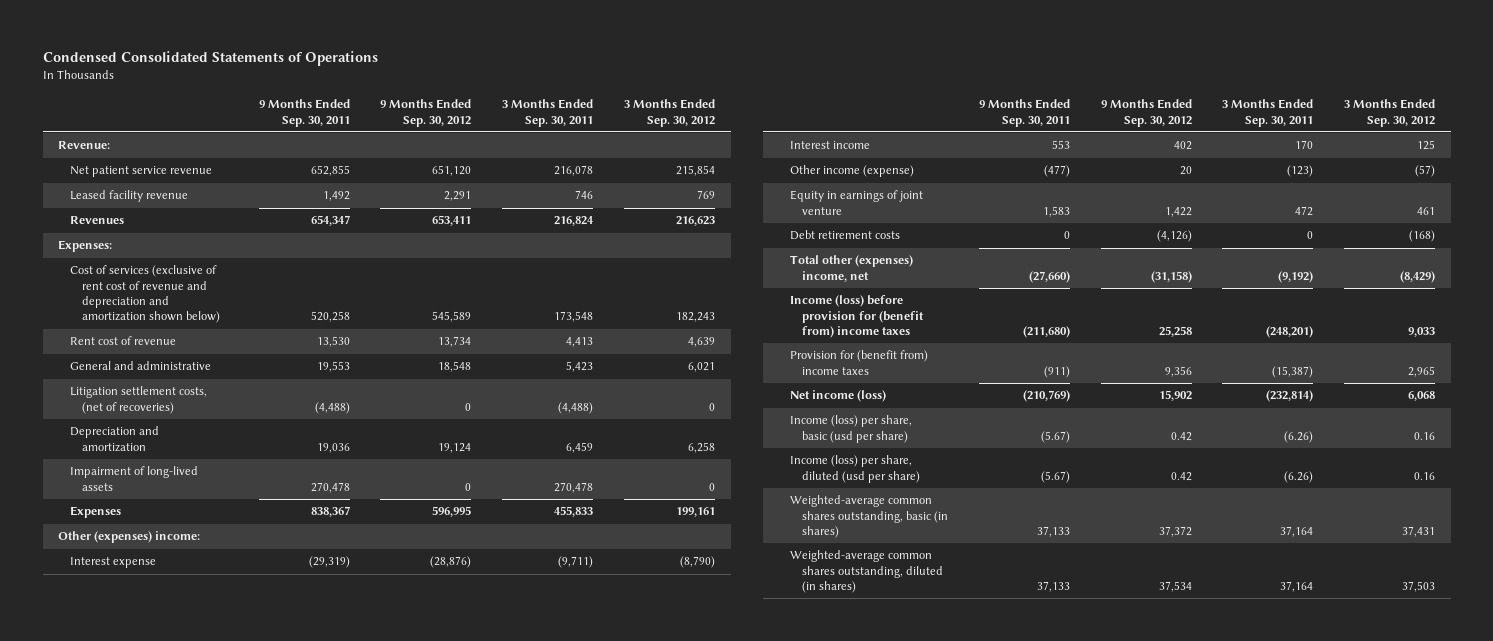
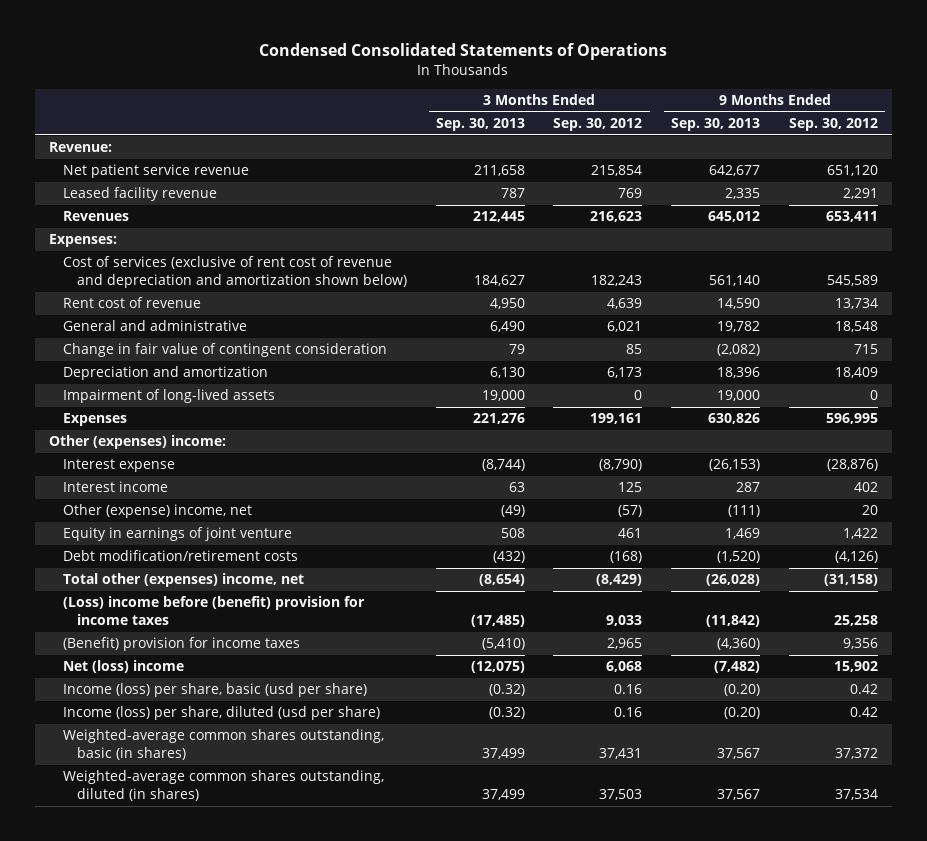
[258,99,350,127] 9 Months Ended Sep. 30, 2011 -> none
[502,99,594,127] 3 Months Ended Sep. 30, 2011 -> none
none -> [435,118,525,132] Sep. 30, 2013
none -> [671,118,761,132] Sep. 30, 2013
[69,386,207,414] Litigation settlement costs, (net of recoveries) -> none
none -> [63,343,388,358] Change in fair value of contingent consideration
[438,442,472,453] 19,124 -> [834,367,878,379] 18,409
[688,441,716,453] 6,258 -> [607,367,643,379] 6,173
[789,165,914,178] Other income (expense) -> [63,504,253,519] Other (expense) income, net
[789,230,900,241] Debt retirement costs -> [63,550,299,562] Debt modification/retirement costs
[789,295,924,339] Income (loss) before provision for (benefit from) income taxes -> [63,596,366,626] (Loss) income before (benefit) provision for income taxes
[789,350,928,375] Provision for (benefit from) income taxes -> [63,637,301,652] (Benefit) provision for income taxes
[789,390,886,403] Net income (loss) -> [63,660,185,674] Net (loss) income

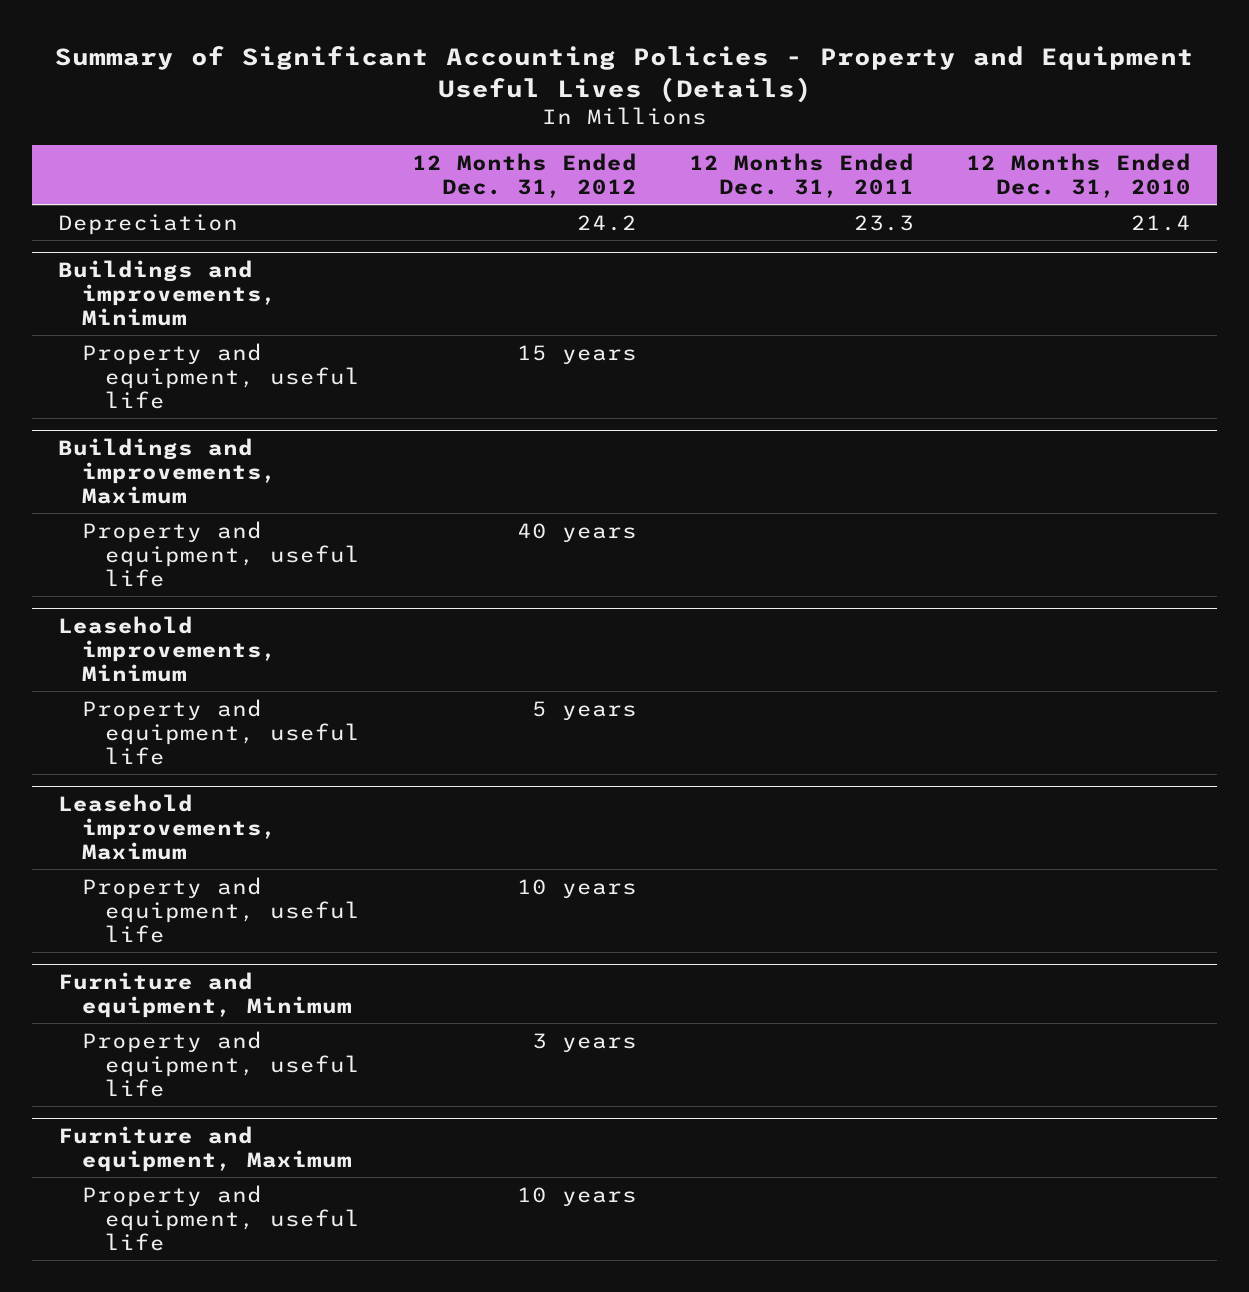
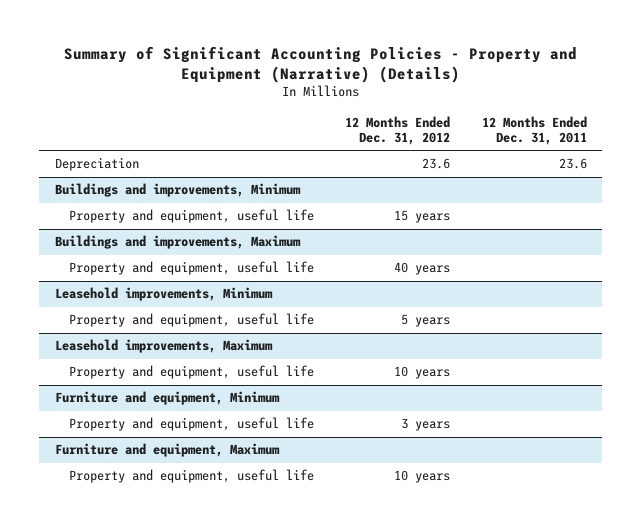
[54,45,1194,103] Summary of Significant Accounting Policies - Property and Equipment Useful Lives (Details) -> [63,45,577,83] Summary of Significant Accounting Policies - Property and Equipment (Narrative) (Details)
[966,152,1192,198] 12 Months Ended Dec. 31, 2010 -> none
[577,214,638,231] 24.2 -> [422,158,451,170] 23.6
[854,214,915,231] 23.3 -> [558,158,587,170] 23.6

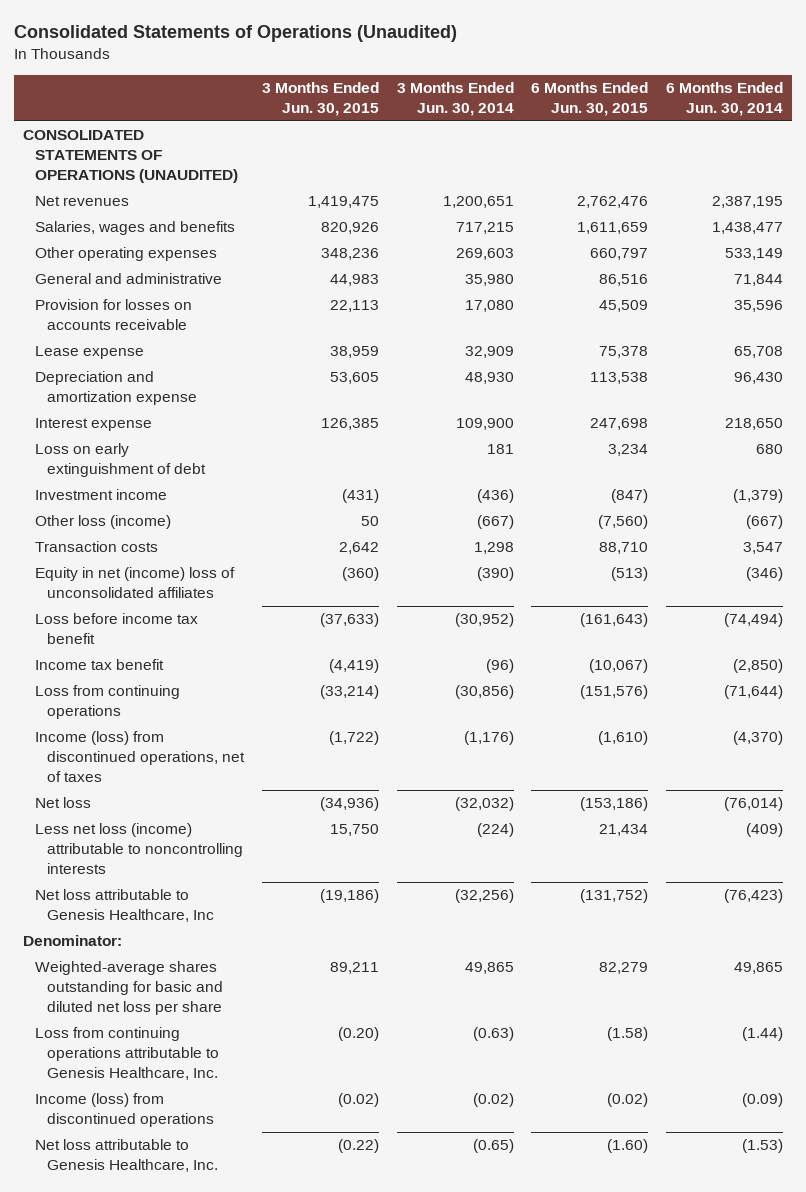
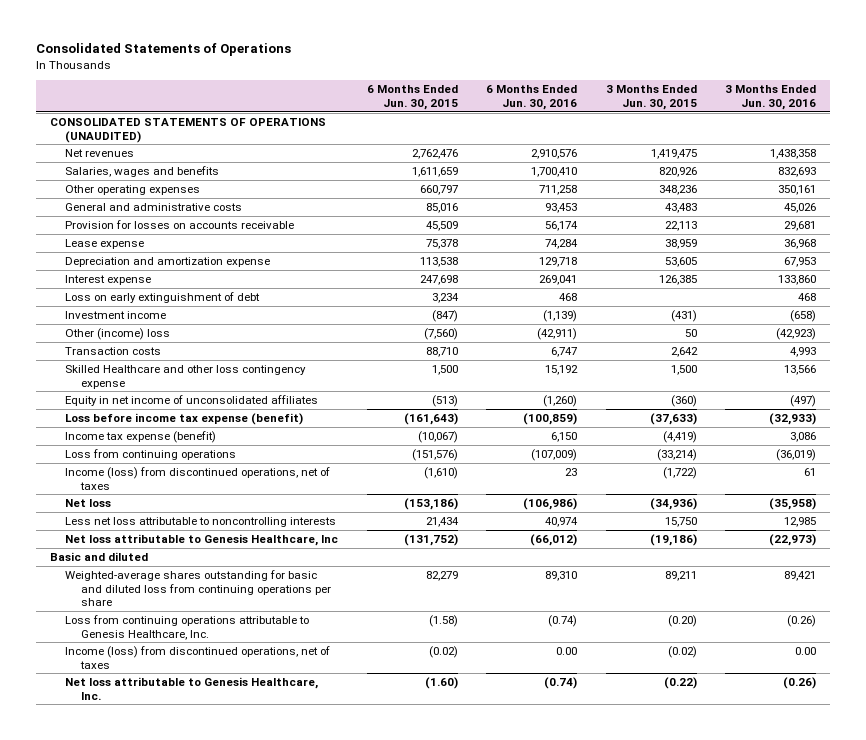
[13,25,457,43] Consolidated Statements of Operations (Unaudited) -> [35,43,291,57] Consolidated Statements of Operations
[396,82,514,117] 3 Months Ended Jun. 30, 2014 -> none
[666,82,784,117] 6 Months Ended Jun. 30, 2014 -> none
none -> [486,85,578,110] 6 Months Ended Jun. 30, 2016
none -> [725,85,817,110] 3 Months Ended Jun. 30, 2016
[34,273,222,285] General and administrative -> [65,202,243,211] General and administrative costs
[329,274,379,287] 44,983 -> [664,202,697,213] 43,483
[599,274,649,287] 86,516 -> [425,202,458,213] 85,016
[34,515,171,530] Other loss (income) -> [65,327,171,340] Other (income) loss
none -> [65,364,307,389] Skilled Healthcare and other loss contingency expense
[34,567,235,599] Equity in net (income) loss of unconsolidated affiliates -> [65,394,319,406] Equity in net income of unconsolidated affiliates
[34,613,198,645] Loss before income tax benefit -> [65,412,304,425] Loss before income tax expense (benefit)
[34,659,164,671] Income tax benefit -> [65,430,217,443] Income tax expense (benefit)
[34,823,244,875] Less net loss (income) attributable to noncontrolling interests -> [65,516,337,527] Less net loss attributable to noncontrolling interests
[22,935,122,947] Denominator: -> [50,551,149,561] Basic and diluted
[34,961,224,1016] Weighted-average shares outstanding for basic and diluted net loss per share -> [65,569,331,607] Weighted-average shares outstanding for basic and diluted loss from continuing operations per share
[34,1093,215,1128] Income (loss) from discontinued operations -> [65,645,331,669] Income (loss) from discontinued operations, net of taxes

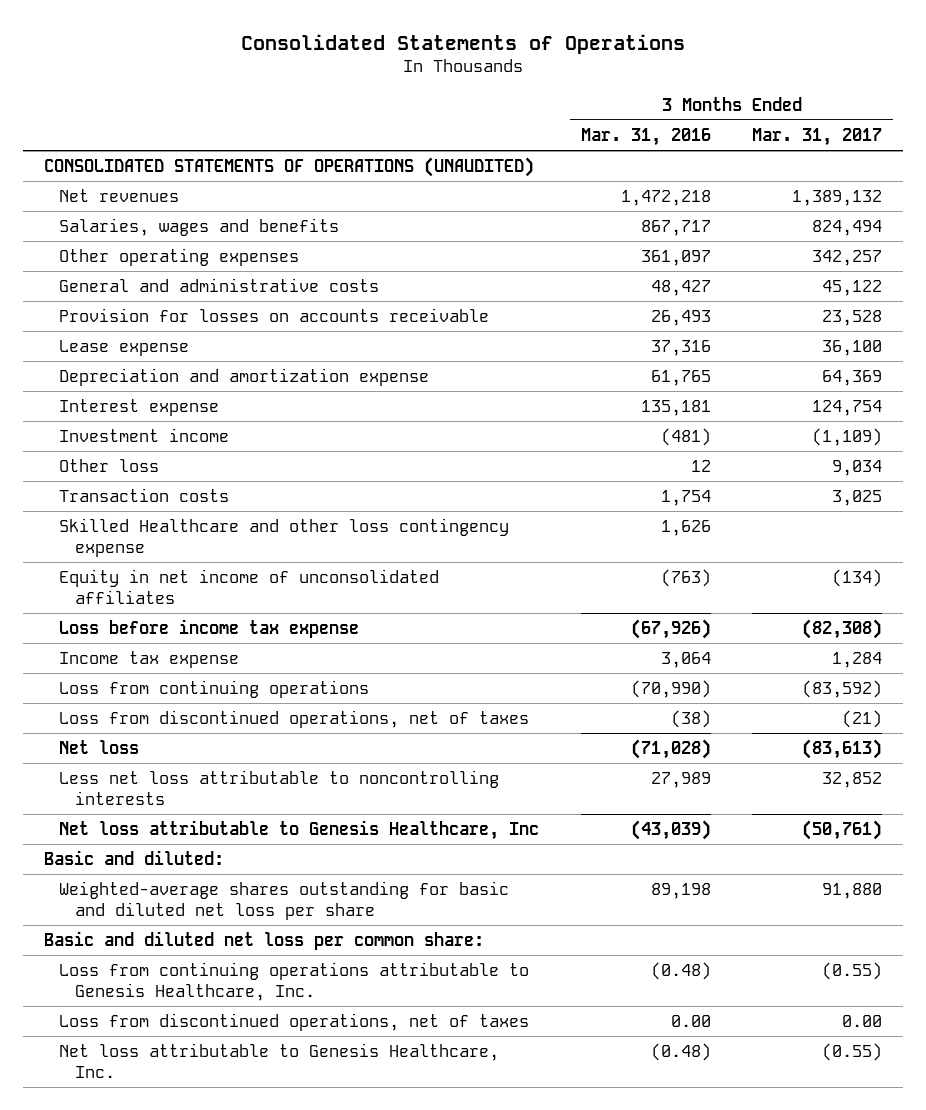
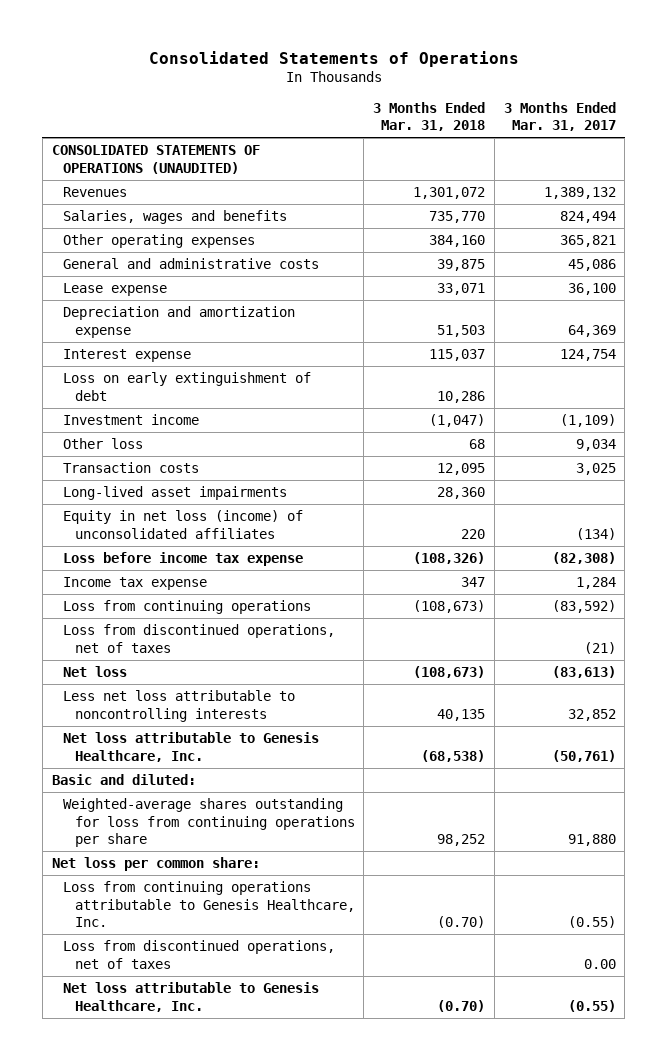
[580,128,711,147] Mar. 31, 2016 -> none
none -> [373,101,486,132] 3 Months Ended Mar. 31, 2018
[59,189,180,203] Net revenues -> [63,187,128,198] Revenues
[59,308,490,323] Provision for losses on accounts receivable -> none
[812,250,883,267] 342,257 -> [559,235,616,248] 365,821
[822,280,883,297] 45,122 -> [567,259,616,272] 45,086
none -> [63,372,312,401] Loss on early extinguishment of debt
[59,518,510,558] Skilled Healthcare and other loss contingency expense -> none
none -> [63,486,288,501] Long-lived asset impairments
[59,569,440,605] Equity in net income of unconsolidated affiliates -> [63,510,304,539] Equity in net loss (income) of unconsolidated affiliates
[59,820,540,841] Net loss attributable to Genesis Healthcare, Inc -> [63,732,320,762] Net loss attributable to Genesis Healthcare, Inc.
[59,881,510,921] Weighted-average shares outstanding for basic and diluted net loss per share -> [63,798,355,847] Weighted-average shares outstanding for loss from continuing operations per share
[44,931,485,951] Basic and diluted net loss per common share: -> [51,857,260,872] Net loss per common share:

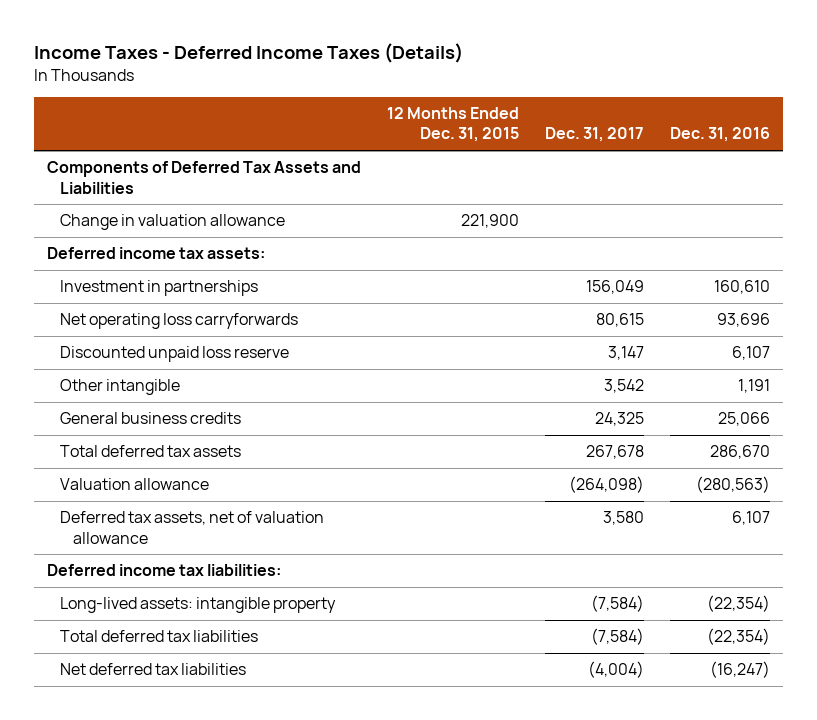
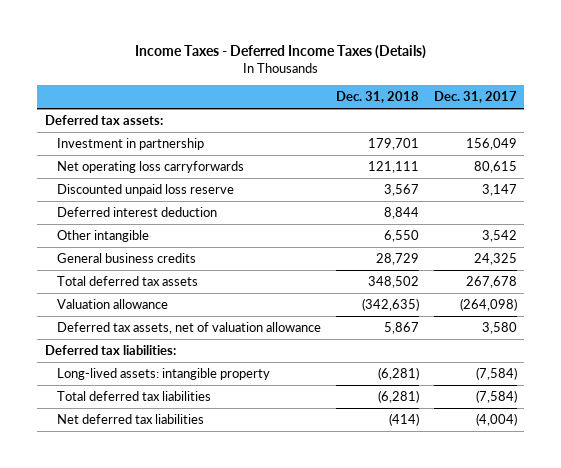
[387,107,520,143] 12 Months Ended Dec. 31, 2015 -> none
[670,127,771,143] Dec. 31, 2016 -> none
none -> [336,91,420,104] Dec. 31, 2018
[47,161,362,194] Components of Deferred Tax Assets and Liabilities -> none
[60,214,286,231] Change in valuation allowance -> none
[47,247,266,260] Deferred income tax assets: -> [44,115,163,126] Deferred tax assets:
[60,280,259,297] Investment in partnerships -> [57,138,205,151] Investment in partnership
none -> [57,207,218,218] Deferred interest deduction
[47,564,282,577] Deferred income tax liabilities: -> [44,345,176,356] Deferred tax liabilities:

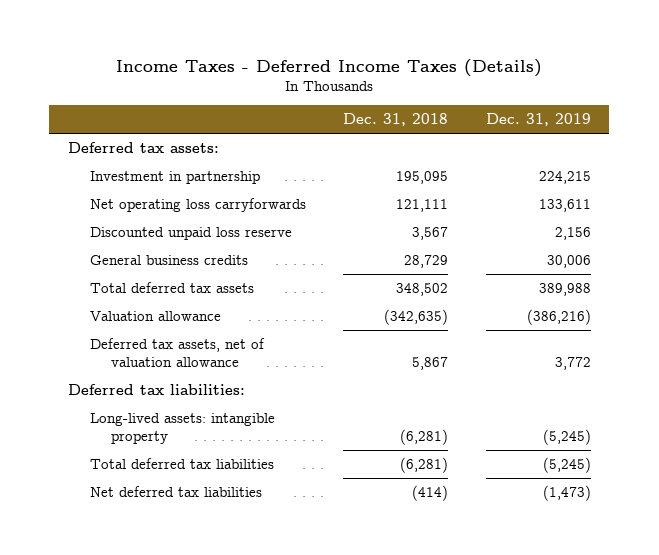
[433,91,517,104] Dec. 31, 2017 -> none
none -> [485,113,591,127] Dec. 31, 2019
[368,138,420,151] 179,701 -> [396,170,449,184] 195,095
[57,207,218,218] Deferred interest deduction -> none
[57,230,150,243] Other intangible -> none

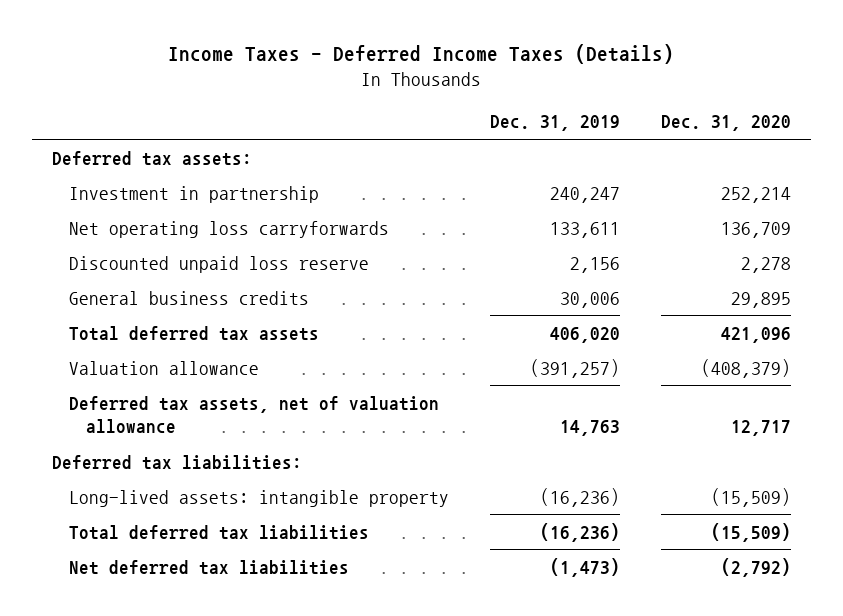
[343,113,449,127] Dec. 31, 2018 -> none
none -> [660,115,791,132] Dec. 31, 2020
[538,170,591,184] 224,215 -> [549,186,620,203] 240,247
[538,282,591,296] 389,988 -> [549,326,620,343] 406,020
[526,308,591,325] (386,216) -> [529,358,620,378] (391,257)
[554,356,591,370] 3,772 -> [559,420,620,437] 14,763
[542,428,591,445] (5,245) -> [539,487,620,507] (16,236)
[542,456,591,473] (5,245) -> [539,522,620,542] (16,236)

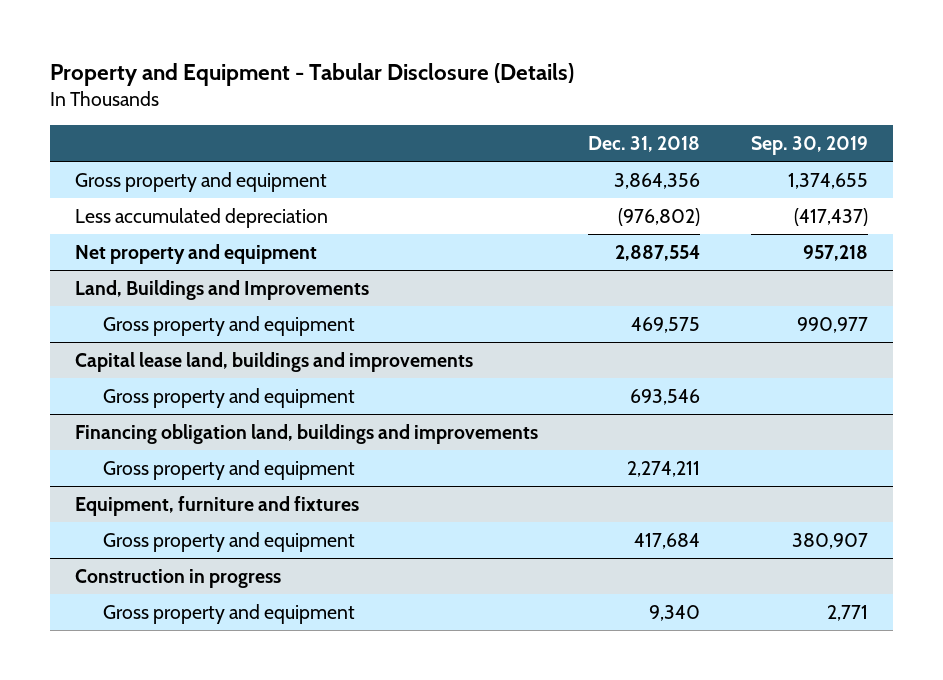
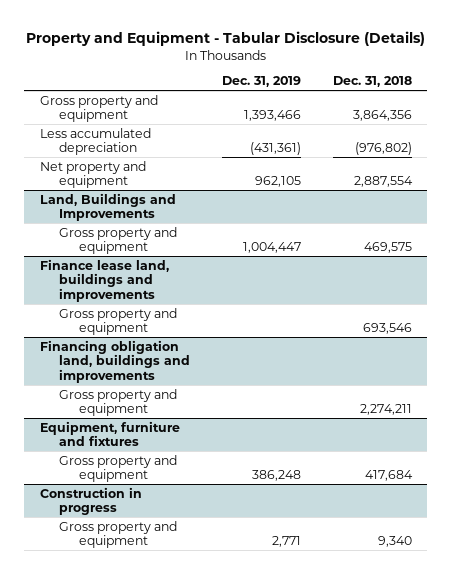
[751,136,869,156] Sep. 30, 2019 -> none
none -> [222,76,302,88] Dec. 31, 2019
[74,351,473,372] Capital lease land, buildings and improvements -> [39,258,169,303] Finance lease land, buildings and improvements

